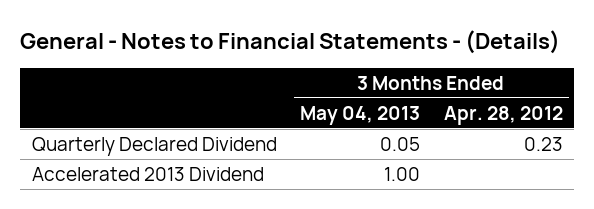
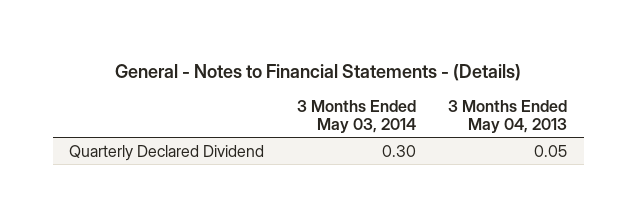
[443,105,563,125] Apr. 28, 2012 -> none
none -> [296,99,416,134] 3 Months Ended May 03, 2014
[31,166,264,181] Accelerated 2013 Dividend -> none

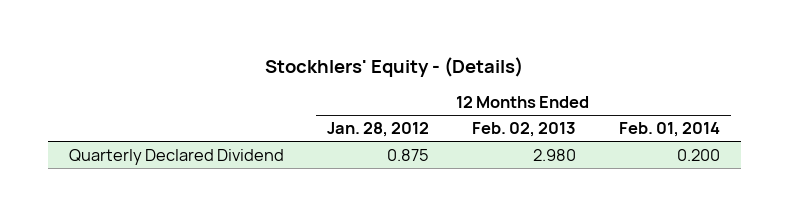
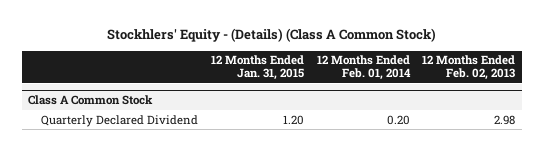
[265,56,524,77] Stockhlers' Equity - (Details) -> [106,28,436,43] Stockhlers' Equity - (Details) (Class A Common Stock)
[326,122,429,138] Jan. 28, 2012 -> none
none -> [210,55,304,81] 12 Months Ended Jan. 31, 2015
none -> [28,95,154,106] Class A Common Stock
[532,148,576,161] 2.980 -> [494,114,516,125] 2.98
[676,148,720,161] 0.200 -> [386,114,410,125] 0.20

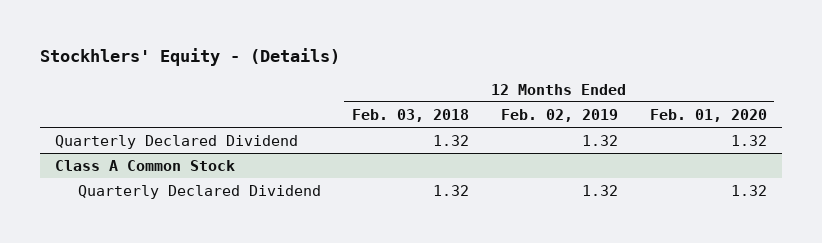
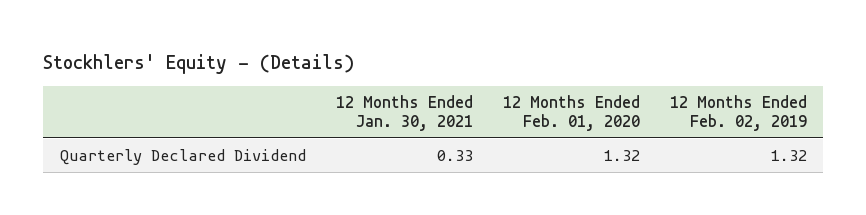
[352,108,470,122] Feb. 03, 2018 -> none
none -> [335,94,473,132] 12 Months Ended Jan. 30, 2021
[55,159,236,171] Class A Common Stock -> none
[77,184,321,199] Quarterly Declared Dividend -> none

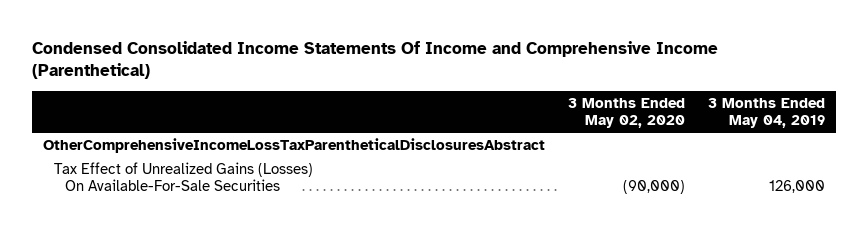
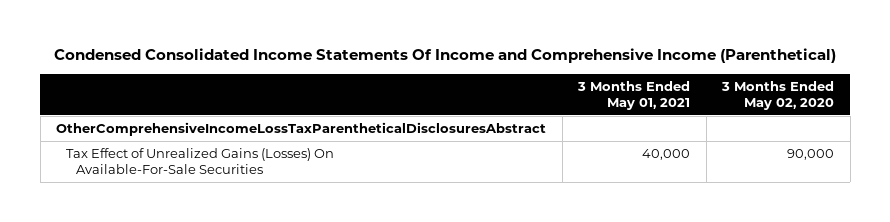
[707,97,825,128] 3 Months Ended May 04, 2019 -> none
none -> [577,80,691,110] 3 Months Ended May 01, 2021
[622,180,685,195] (90,000) -> [787,148,835,160] 90,000

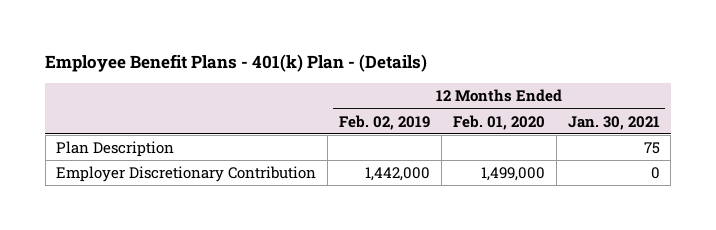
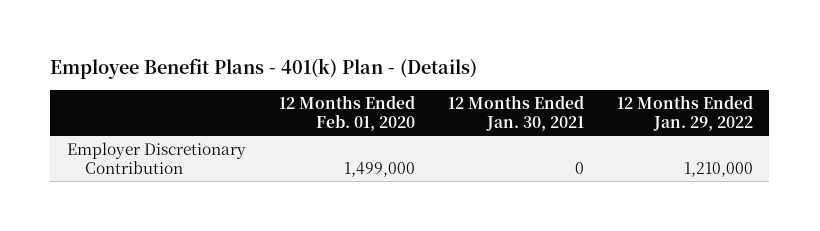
[339,114,431,130] Feb. 02, 2019 -> none
none -> [616,94,753,132] 12 Months Ended Jan. 29, 2022
[56,141,175,158] Plan Description -> none

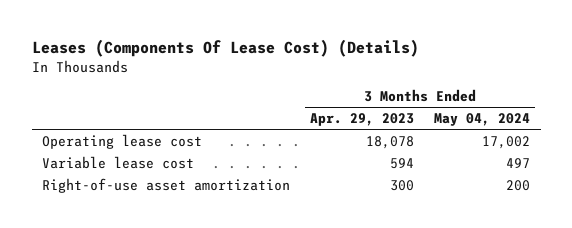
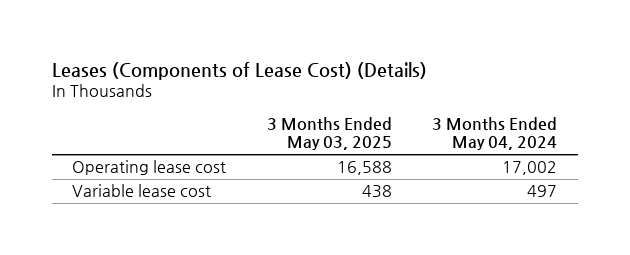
[31,39,419,58] Leases (Components Of Lease Cost) (Details) -> [51,61,427,80] Leases (Components of Lease Cost) (Details)
[310,113,415,127] Apr. 29, 2023 -> none
none -> [266,116,392,151] 3 Months Ended May 03, 2025
[41,177,290,193] Right-of-use asset amortization -> none

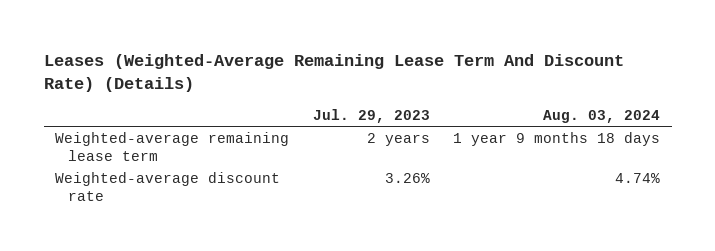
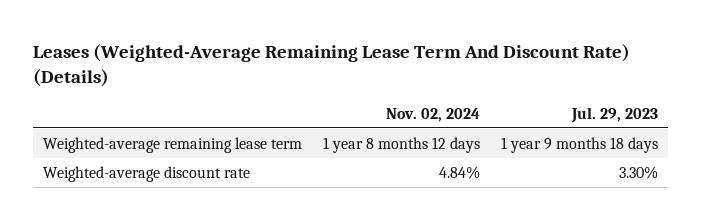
[543,110,661,124] Aug. 03, 2024 -> none
none -> [385,107,480,122] Nov. 02, 2024
[366,132,430,146] 2 years -> [500,137,658,154] 1 year 9 months 18 days
[384,172,430,183] 3.26% -> [618,166,658,180] 3.30%

